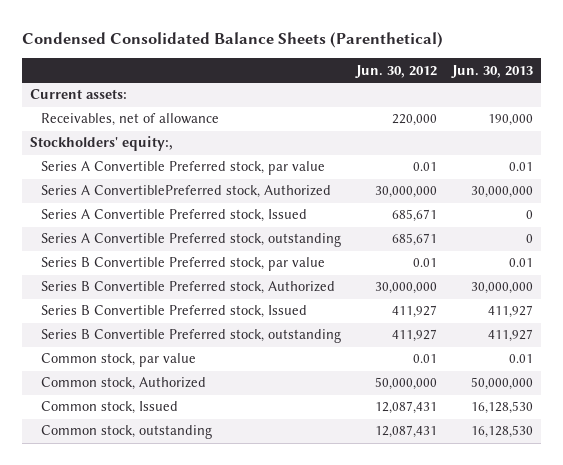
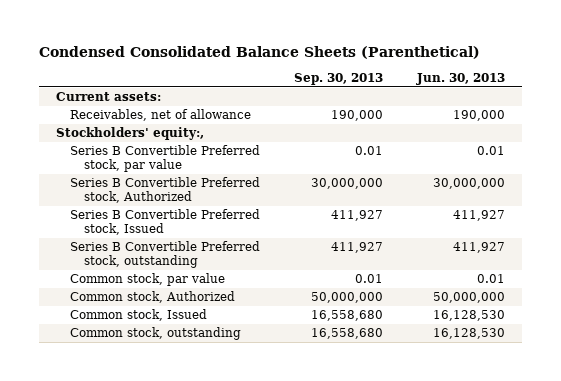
[355,64,438,78] Jun. 30, 2012 -> none
none -> [293,73,383,86] Sep. 30, 2013
[40,161,325,176] Series A Convertible Preferred stock, par value -> none
[40,185,331,199] Series A ConvertiblePreferred stock, Authorized -> none
[40,209,307,223] Series A Convertible Preferred stock, Issued -> none
[40,233,341,248] Series A Convertible Preferred stock, outstanding -> none

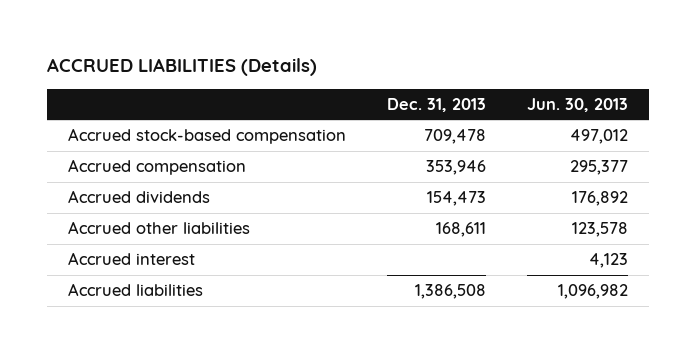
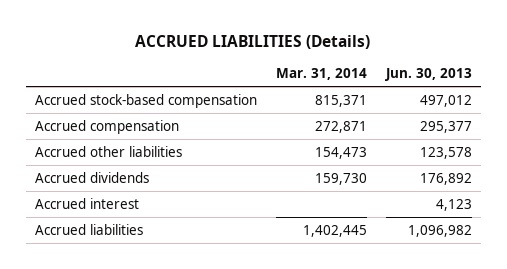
[387,97,487,112] Dec. 31, 2013 -> none
none -> [275,68,367,81] Mar. 31, 2014
[67,190,210,204] Accrued dividends -> [35,171,150,183] Accrued dividends

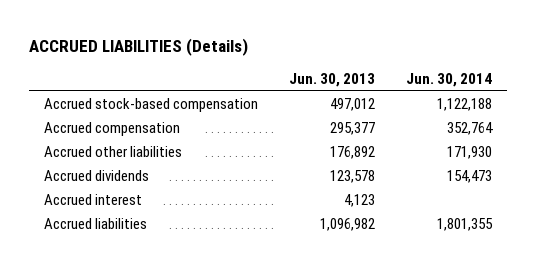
[275,68,367,81] Mar. 31, 2014 -> none
none -> [405,73,492,88] Jun. 30, 2014
[419,146,472,159] 123,578 -> [330,146,376,160] 176,892
[419,172,472,185] 176,892 -> [330,170,376,184] 123,578

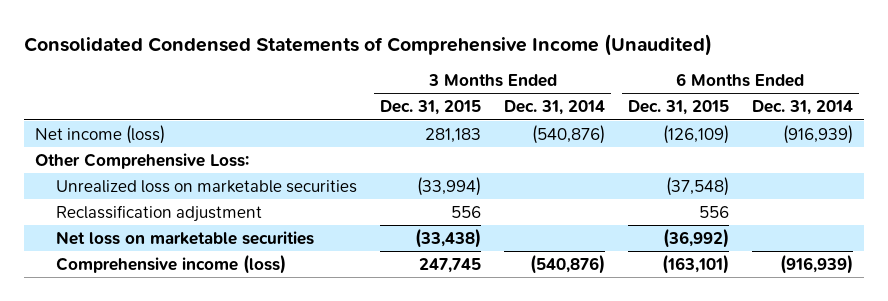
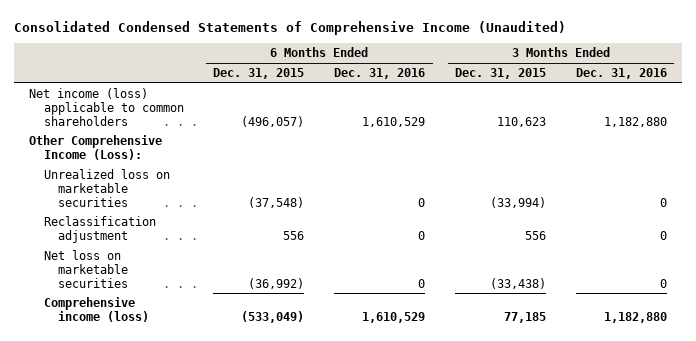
[504,100,606,116] Dec. 31, 2014 -> none
[751,100,853,116] Dec. 31, 2014 -> none
none -> [334,68,426,80] Dec. 31, 2016
none -> [575,68,667,80] Dec. 31, 2016
[35,124,166,144] Net income (loss) -> none
none -> [28,88,184,126] Net income (loss) applicable to common shareholders
[35,152,250,169] Other Comprehensive Loss: -> [28,135,162,160] Other Comprehensive Income (Loss):
[419,257,482,273] 247,745 -> [504,311,547,323] 77,185
[661,253,729,274] (163,101) -> [241,310,305,323] (533,049)

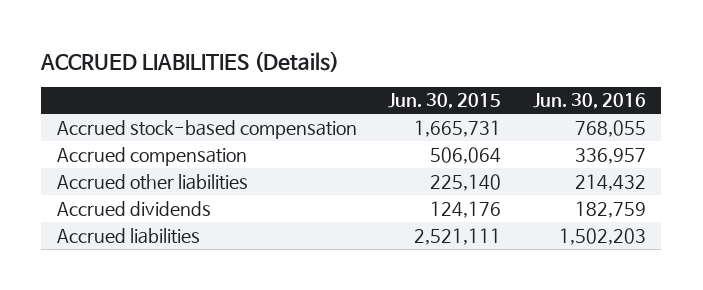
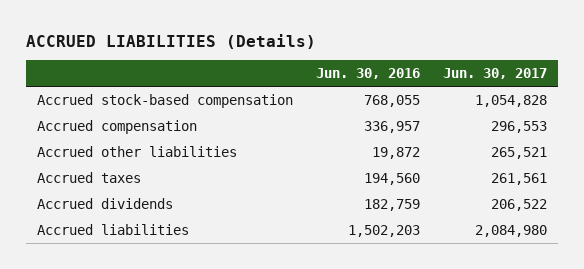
[388,93,502,110] Jun. 30, 2015 -> none
none -> [442,68,547,80] Jun. 30, 2017
[574,173,646,191] 214,432 -> [371,146,420,159] 19,872
none -> [37,171,142,183] Accrued taxes

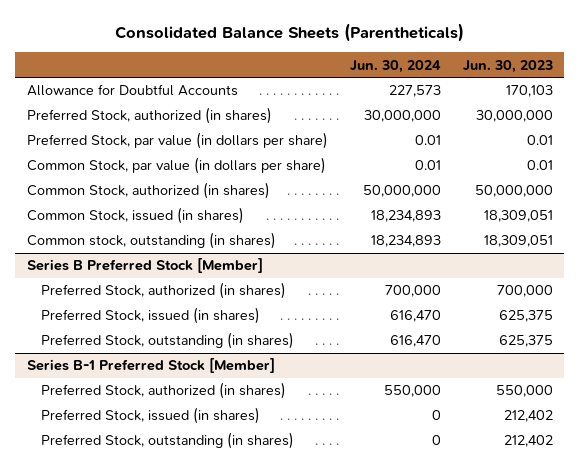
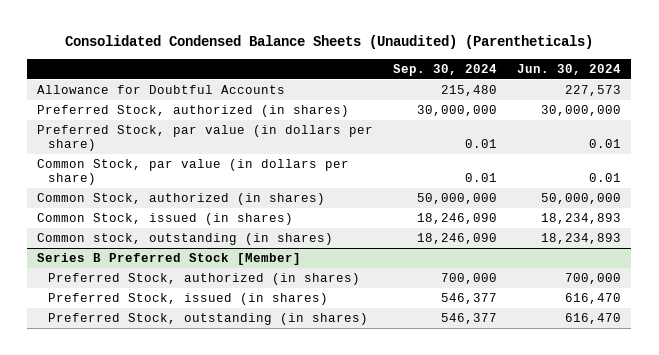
[114,22,464,42] Consolidated Balance Sheets (Parentheticals) -> [65,35,594,50] Consolidated Condensed Balance Sheets (Unaudited) (Parentheticals)
[463,59,554,73] Jun. 30, 2023 -> none
none -> [393,63,498,76] Sep. 30, 2024
[26,358,275,374] Series B-1 Preferred Stock [Member] -> none
[40,382,286,400] Preferred Stock, authorized (in shares) -> none
[40,407,260,425] Preferred Stock, issued (in shares) -> none
[40,432,294,450] Preferred Stock, outstanding (in shares) -> none

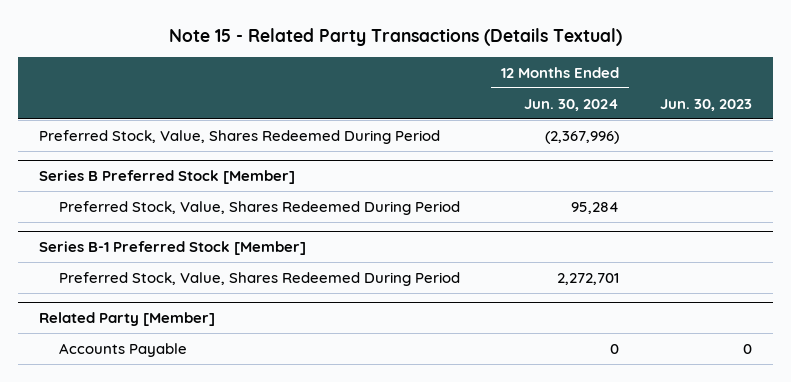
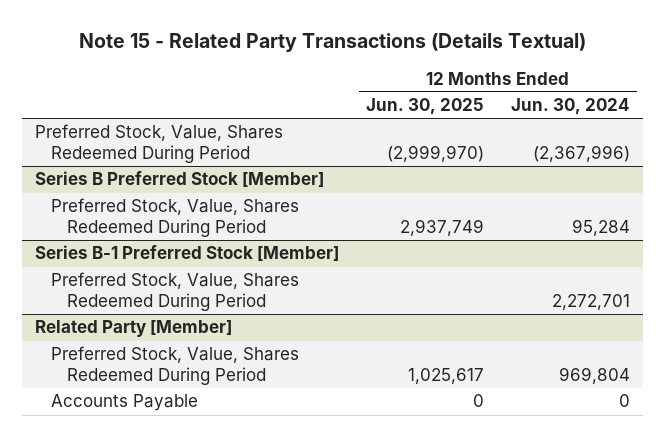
[660,98,753,111] Jun. 30, 2023 -> none
none -> [366,98,485,116] Jun. 30, 2025
none -> [51,346,300,386] Preferred Stock, Value, Shares Redeemed During Period

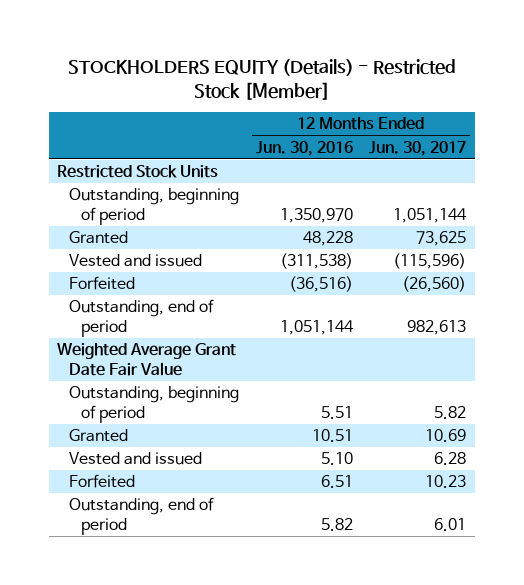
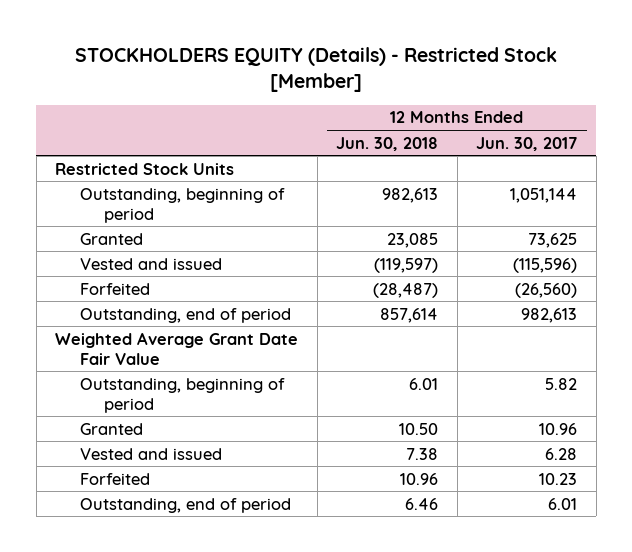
[255,140,353,156] Jun. 30, 2016 -> none
none -> [336,136,439,151] Jun. 30, 2018
[425,429,467,443] 10.69 -> [539,422,578,435] 10.96

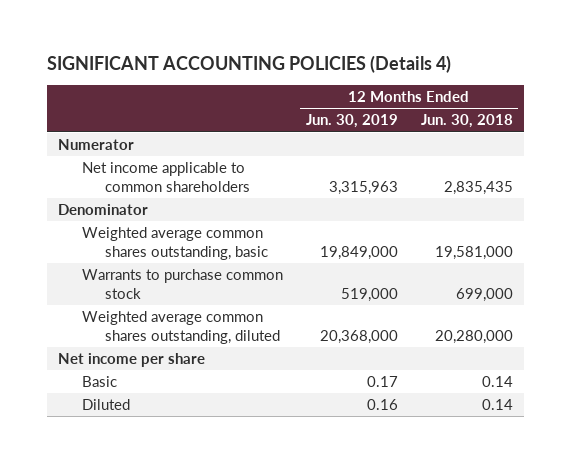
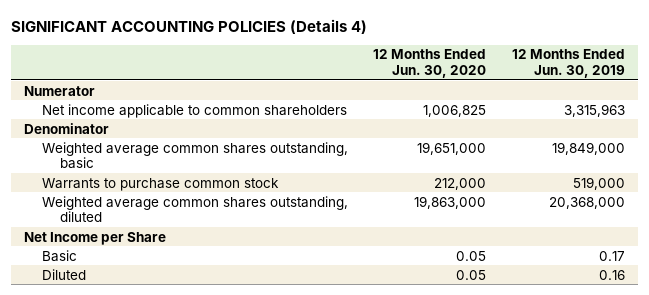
[420,114,513,129] Jun. 30, 2018 -> none
none -> [373,49,487,79] 12 Months Ended Jun. 30, 2020
[58,353,206,368] Net income per share -> [23,231,166,245] Net Income per Share

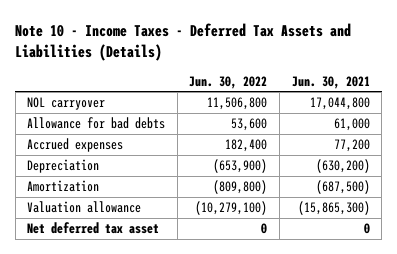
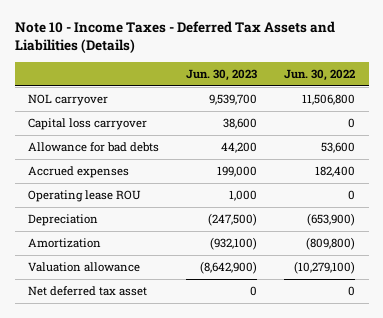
[291,75,370,89] Jun. 30, 2021 -> none
none -> [186,68,258,81] Jun. 30, 2023
none -> [28,118,148,131] Capital loss carryover
none -> [28,190,142,203] Operating lease ROU

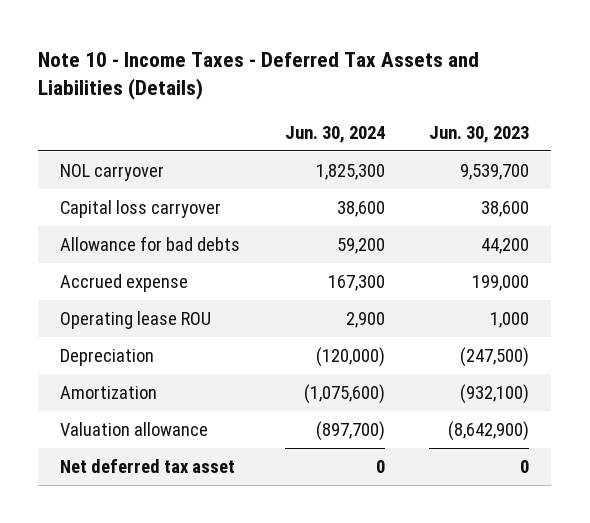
[284,68,356,81] Jun. 30, 2022 -> none
none -> [284,125,385,143] Jun. 30, 2024
[28,166,130,179] Accrued expenses -> [60,274,189,293] Accrued expense

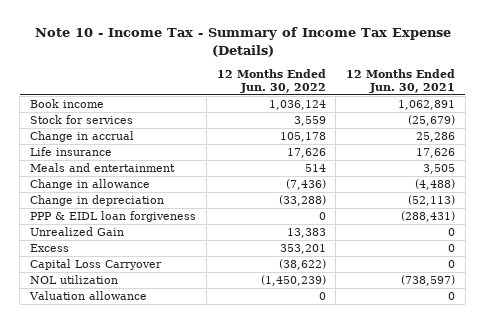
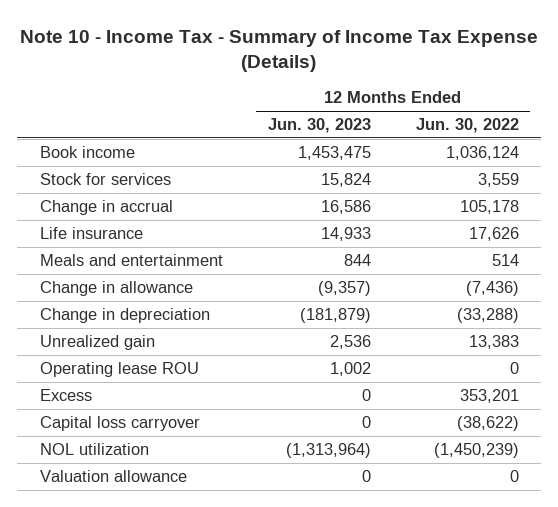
[346,68,456,93] 12 Months Ended Jun. 30, 2021 -> none
none -> [267,117,371,133] Jun. 30, 2023
[30,211,197,223] PPP & EIDL loan forgiveness -> none
[30,227,125,237] Unrealized Gain -> [39,334,155,350] Unrealized gain
none -> [39,361,199,377] Operating lease ROU
[30,259,163,271] Capital Loss Carryover -> [39,415,200,431] Capital loss carryover

